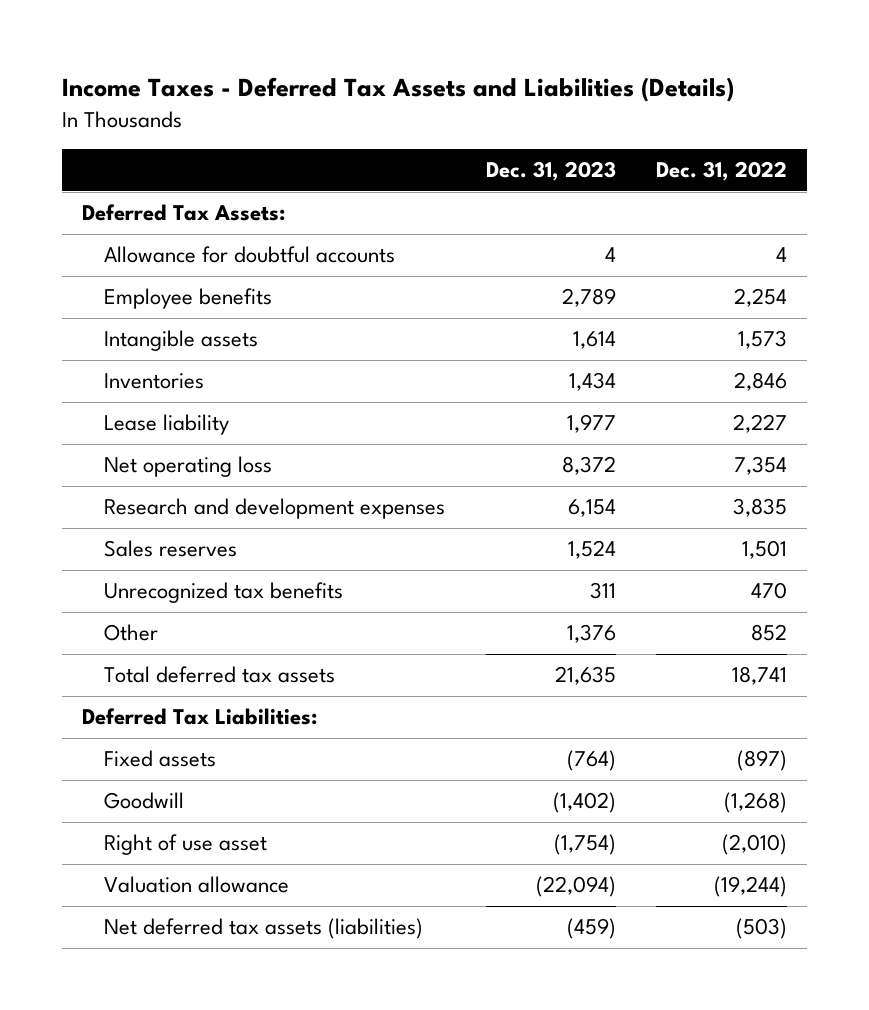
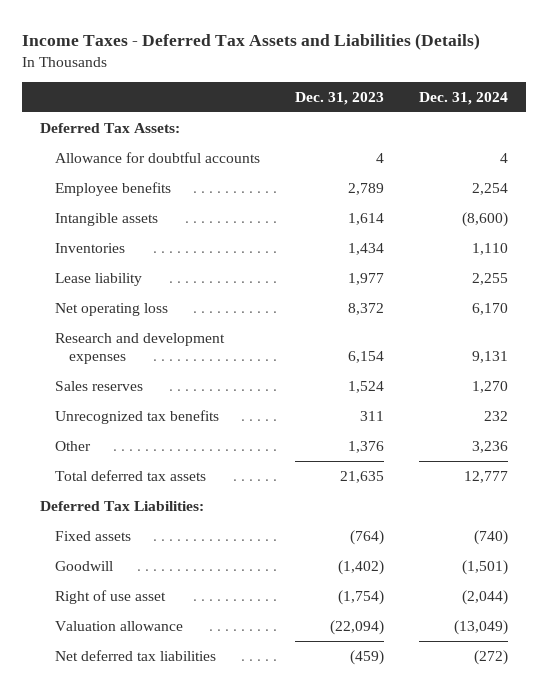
[656,161,788,182] Dec. 31, 2022 -> none
none -> [419,91,509,105] Dec. 31, 2024
[103,918,423,940] Net deferred tax assets (liabilities) -> [54,649,216,661] Net deferred tax liabilities

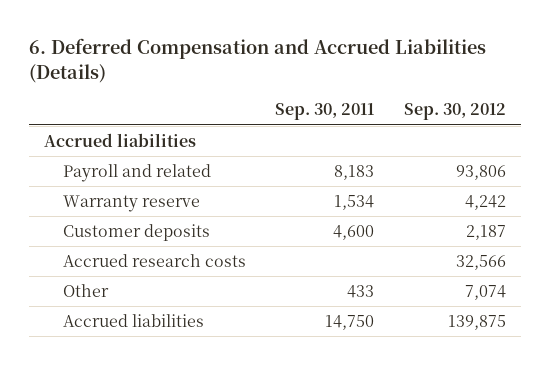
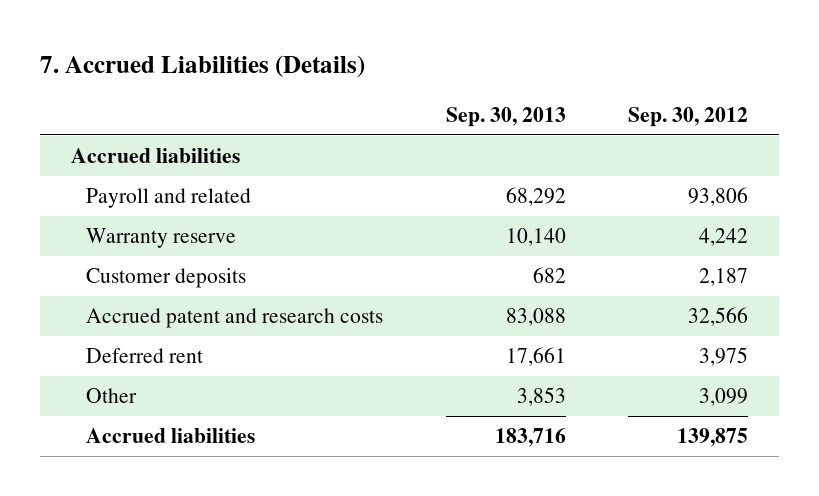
[29,37,487,83] 6. Deferred Compensation and Accrued Liabilities (Details) -> [39,55,365,79] 7. Accrued Liabilities (Details)
[275,103,375,121] Sep. 30, 2011 -> none
none -> [445,107,566,128] Sep. 30, 2013
[62,253,246,267] Accrued research costs -> [86,308,384,329] Accrued patent and research costs
none -> [86,348,204,364] Deferred rent
[464,284,506,300] 7,074 -> [699,388,749,407] 3,099

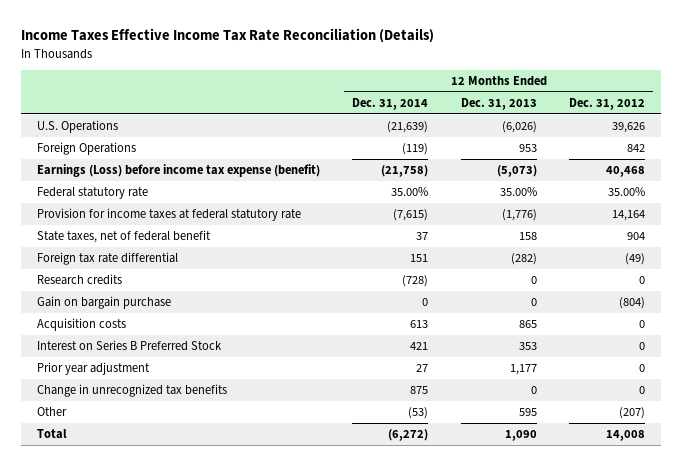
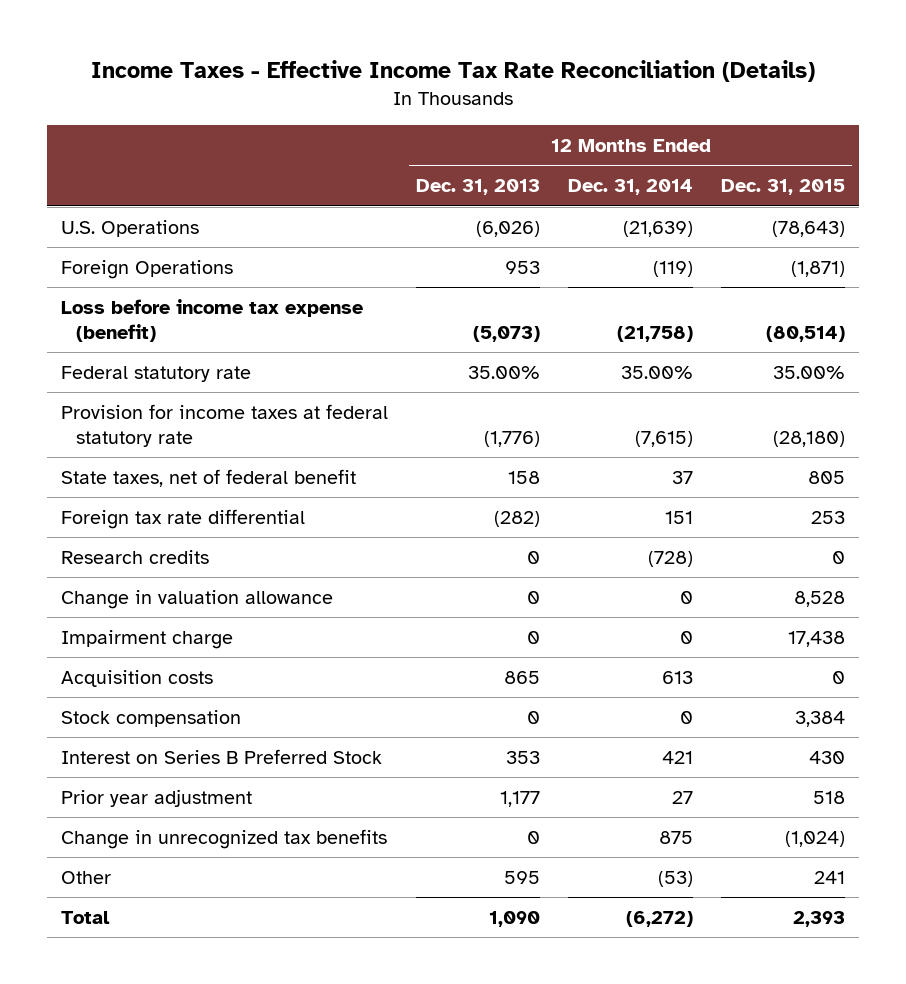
[20,28,434,44] Income Taxes Effective Income Tax Rate Reconciliation (Details) -> [91,59,816,82] Income Taxes - Effective Income Tax Rate Reconciliation (Details)
[568,97,645,110] Dec. 31, 2012 -> none
none -> [721,179,846,196] Dec. 31, 2015
[36,164,320,178] Earnings (Loss) before income tax expense (benefit) -> [60,298,363,342] Loss before income tax expense (benefit)
[36,296,171,310] Gain on bargain purchase -> none
none -> [60,589,333,609] Change in valuation allowance
none -> [60,629,233,649] Impairment charge
none -> [60,709,241,727] Stock compensation

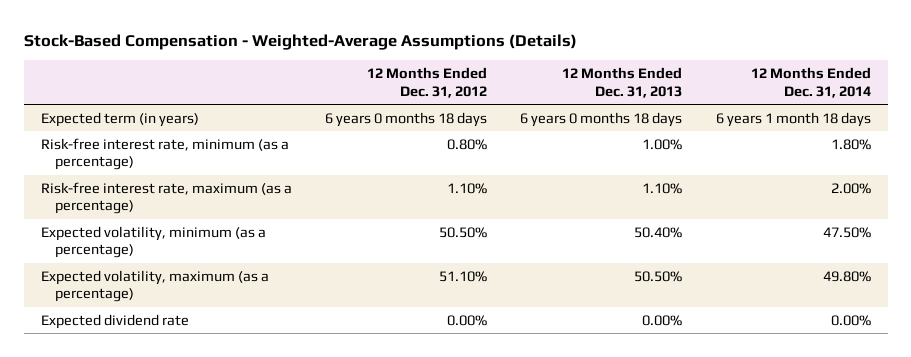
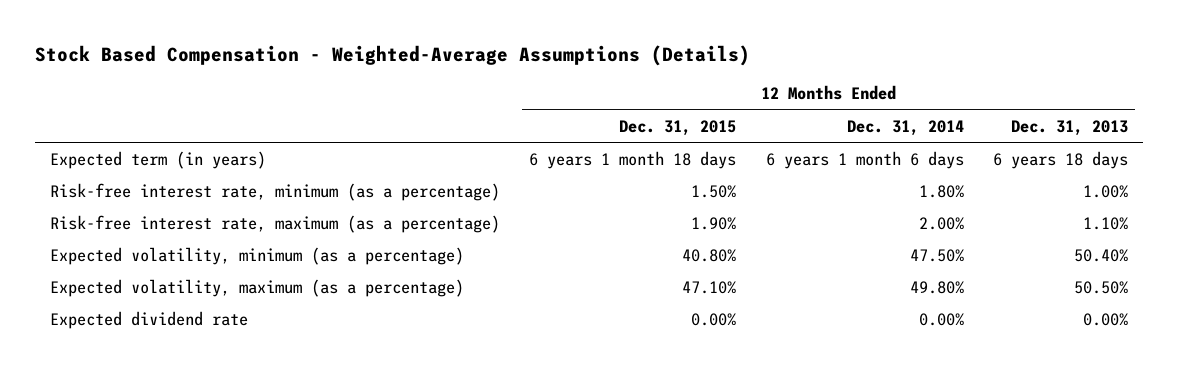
[23,33,577,50] Stock-Based Compensation - Weighted-Average Assumptions (Details) -> [35,44,751,66] Stock Based Compensation - Weighted-Average Assumptions (Details)
[366,67,487,98] 12 Months Ended Dec. 31, 2012 -> none
none -> [619,119,737,136] Dec. 31, 2015
[520,111,683,127] 6 years 0 months 18 days -> [992,150,1128,169] 6 years 18 days
[715,111,871,127] 6 years 1 month 18 days -> [765,150,964,169] 6 years 1 month 6 days

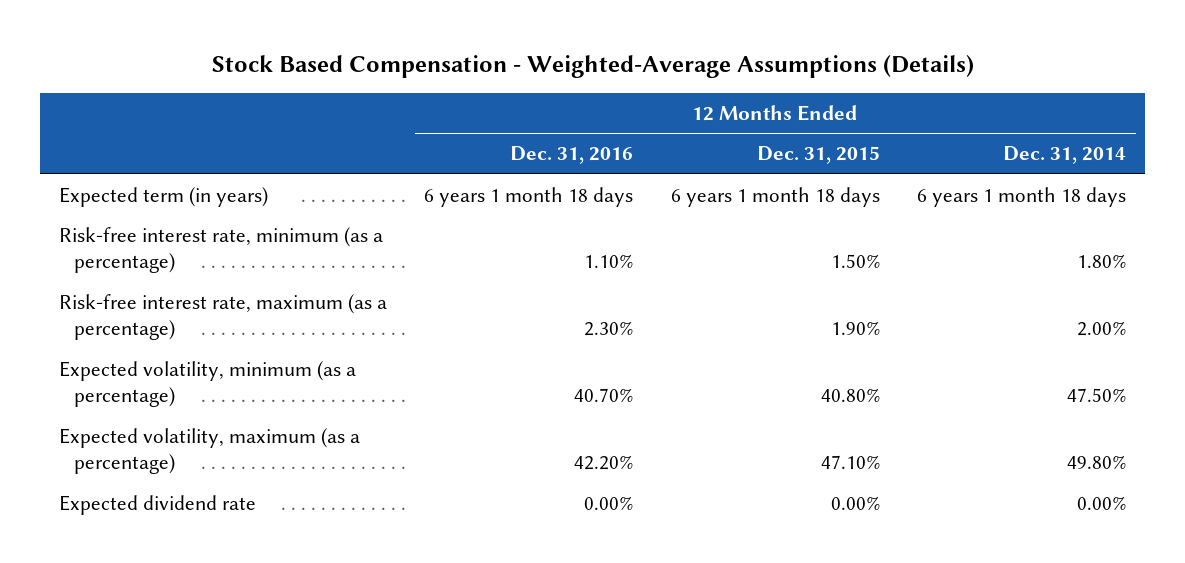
[1010,119,1128,136] Dec. 31, 2013 -> none
none -> [510,146,634,165] Dec. 31, 2016
[765,150,964,169] 6 years 1 month 6 days -> [917,186,1127,207] 6 years 1 month 18 days

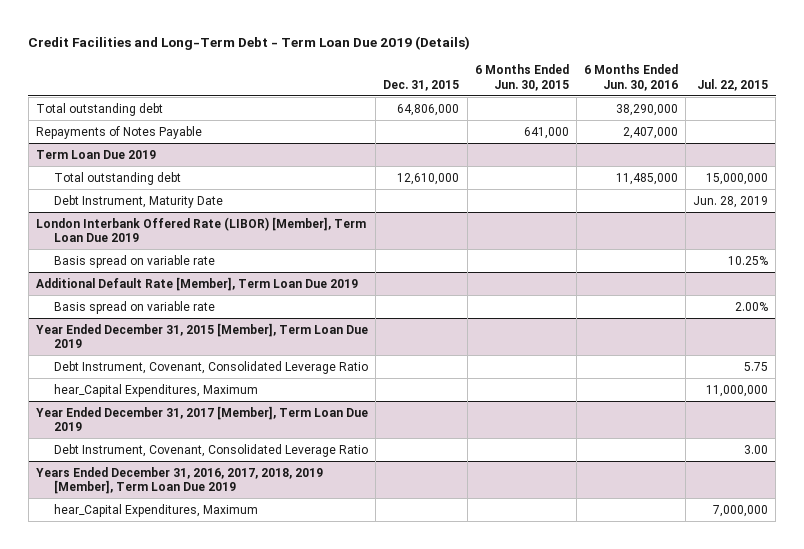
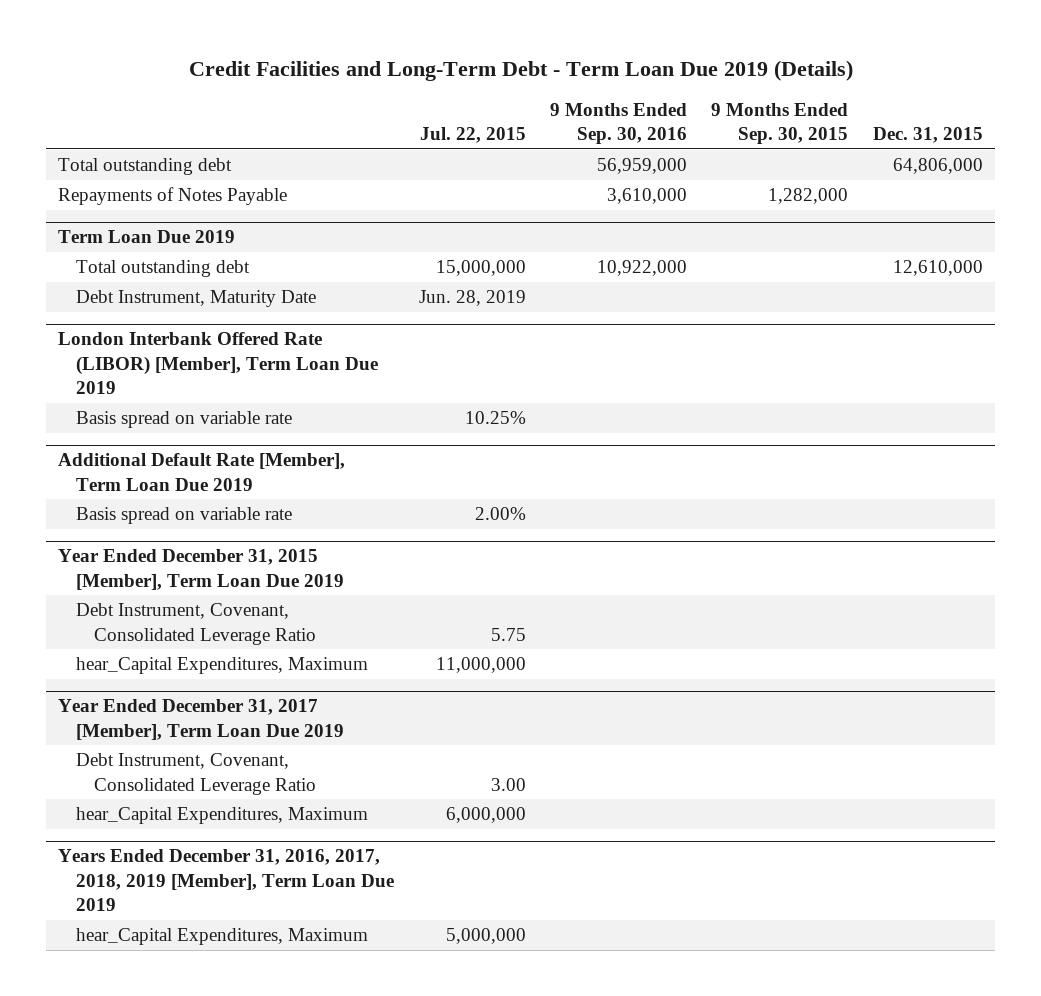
[474,64,569,91] 6 Months Ended Jun. 30, 2015 -> none
[583,64,678,91] 6 Months Ended Jun. 30, 2016 -> none
none -> [549,102,687,145] 9 Months Ended Sep. 30, 2016
none -> [711,102,849,145] 9 Months Ended Sep. 30, 2015
none -> [76,806,369,824] hear_Capital Expenditures, Maximum
[713,504,769,517] 7,000,000 -> [445,927,526,944] 5,000,000

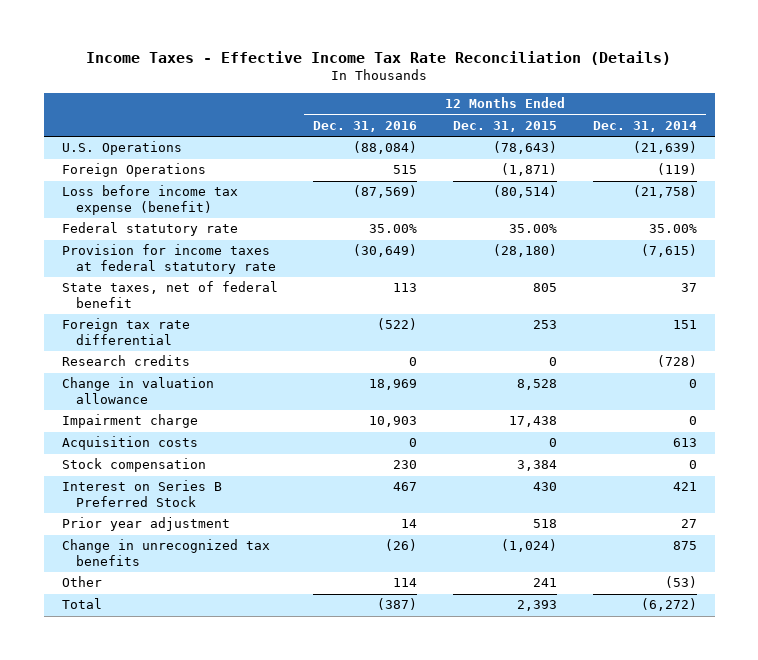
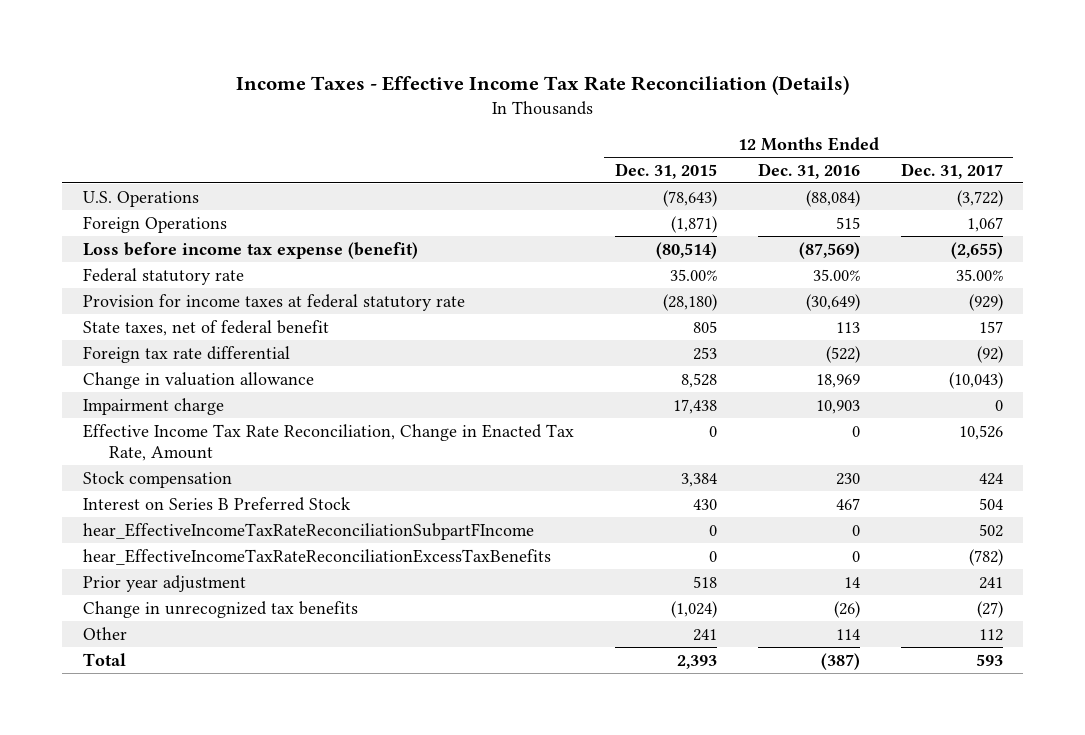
[592,120,697,132] Dec. 31, 2014 -> none
none -> [900,162,1003,179] Dec. 31, 2017
[61,355,190,367] Research credits -> none
[61,436,198,451] Acquisition costs -> none
none -> [82,423,574,461] Effective Income Tax Rate Reconciliation, Change in Enacted Tax Rate, Amount
none -> [82,522,534,540] hear_EffectiveIncomeTaxRateReconciliationSubpartFIncome
none -> [82,548,551,565] hear_EffectiveIncomeTaxRateReconciliationExcessTaxBenefits

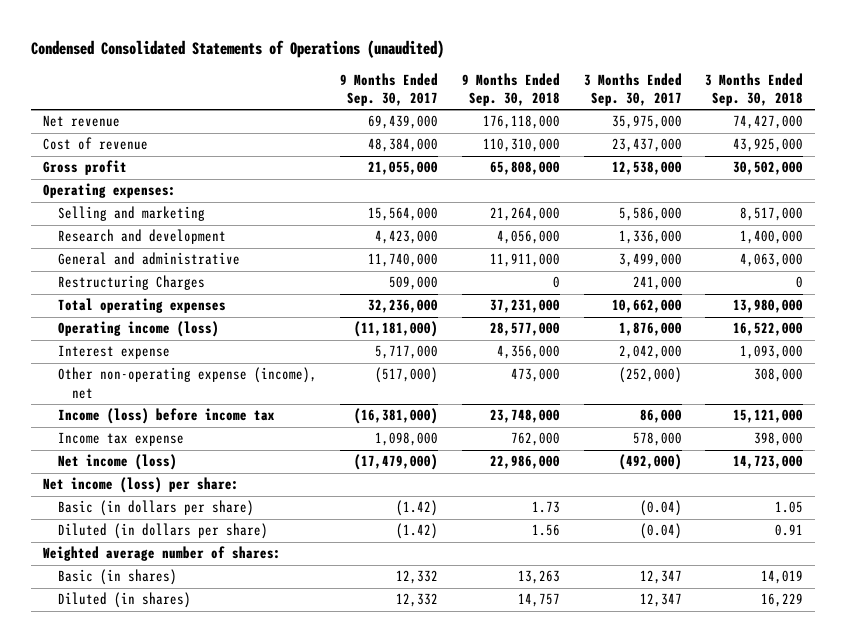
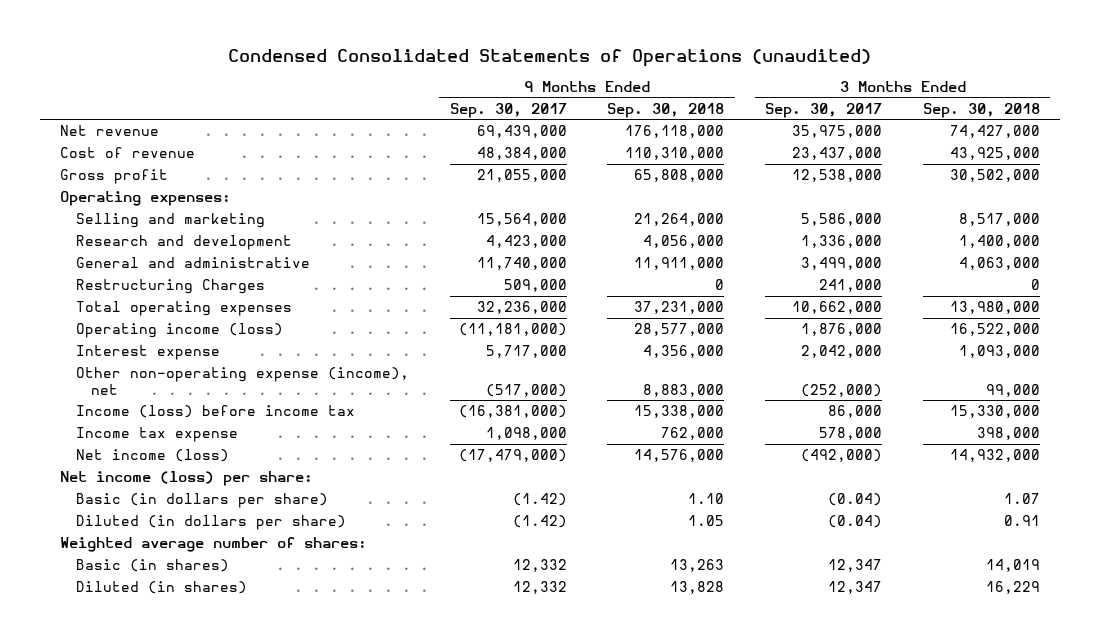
[511,368,561,383] 473,000 -> [643,383,725,397] 8,883,000
[754,368,804,383] 308,000 -> [986,383,1041,397] 99,000
[490,409,561,424] 23,748,000 -> [634,405,725,419] 15,338,000
[733,409,804,424] 15,121,000 -> [950,405,1041,419] 15,330,000
[490,455,561,470] 22,986,000 -> [634,449,725,463] 14,576,000
[733,455,804,470] 14,723,000 -> [950,449,1041,463] 14,932,000
[532,501,561,514] 1.73 -> [688,493,725,505] 1.10
[775,501,804,514] 1.05 -> [1004,493,1041,505] 1.07
[532,524,561,537] 1.56 -> [688,515,725,527] 1.05
[518,593,561,608] 14,757 -> [670,581,725,595] 13,828

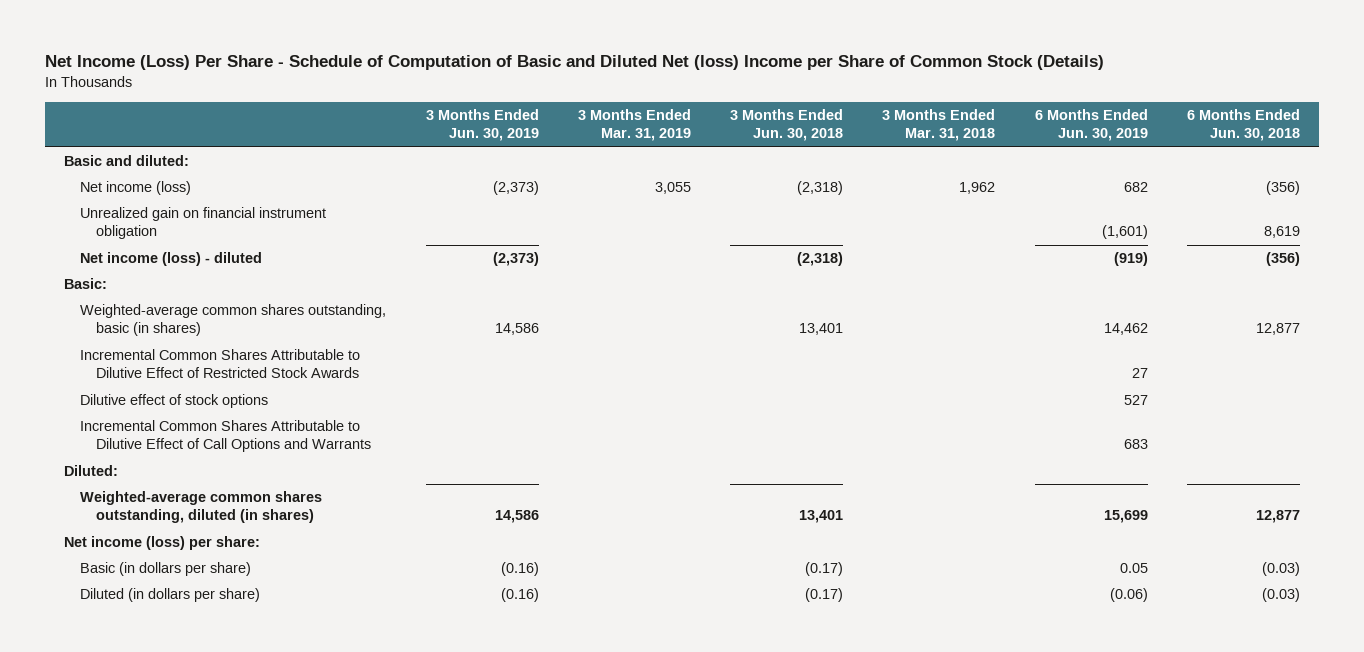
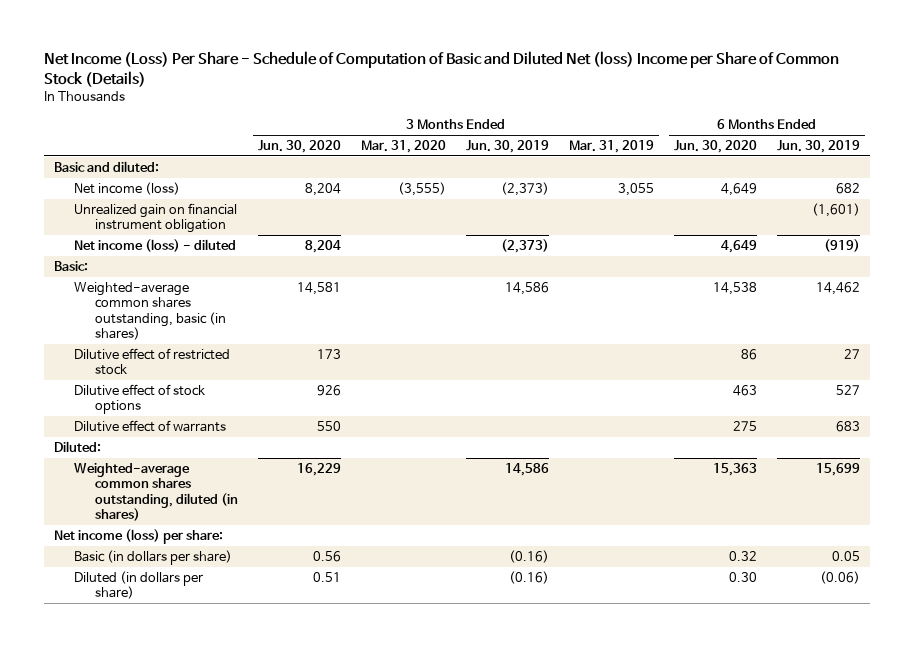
[730,109,844,142] 3 Months Ended Jun. 30, 2018 -> none
[882,109,996,142] 3 Months Ended Mar. 31, 2018 -> none
[1186,109,1300,142] 6 Months Ended Jun. 30, 2018 -> none
none -> [257,140,341,154] Jun. 30, 2020
none -> [360,140,446,154] Mar. 31, 2020
none -> [674,140,758,154] Jun. 30, 2020
[80,349,361,379] Incremental Common Shares Attributable to Dilutive Effect of Restricted Stock Awards -> [74,348,231,376] Dilutive effect of restricted stock
[80,420,372,453] Incremental Common Shares Attributable to Dilutive Effect of Call Options and Warrants -> [74,420,227,433] Dilutive effect of warrants

